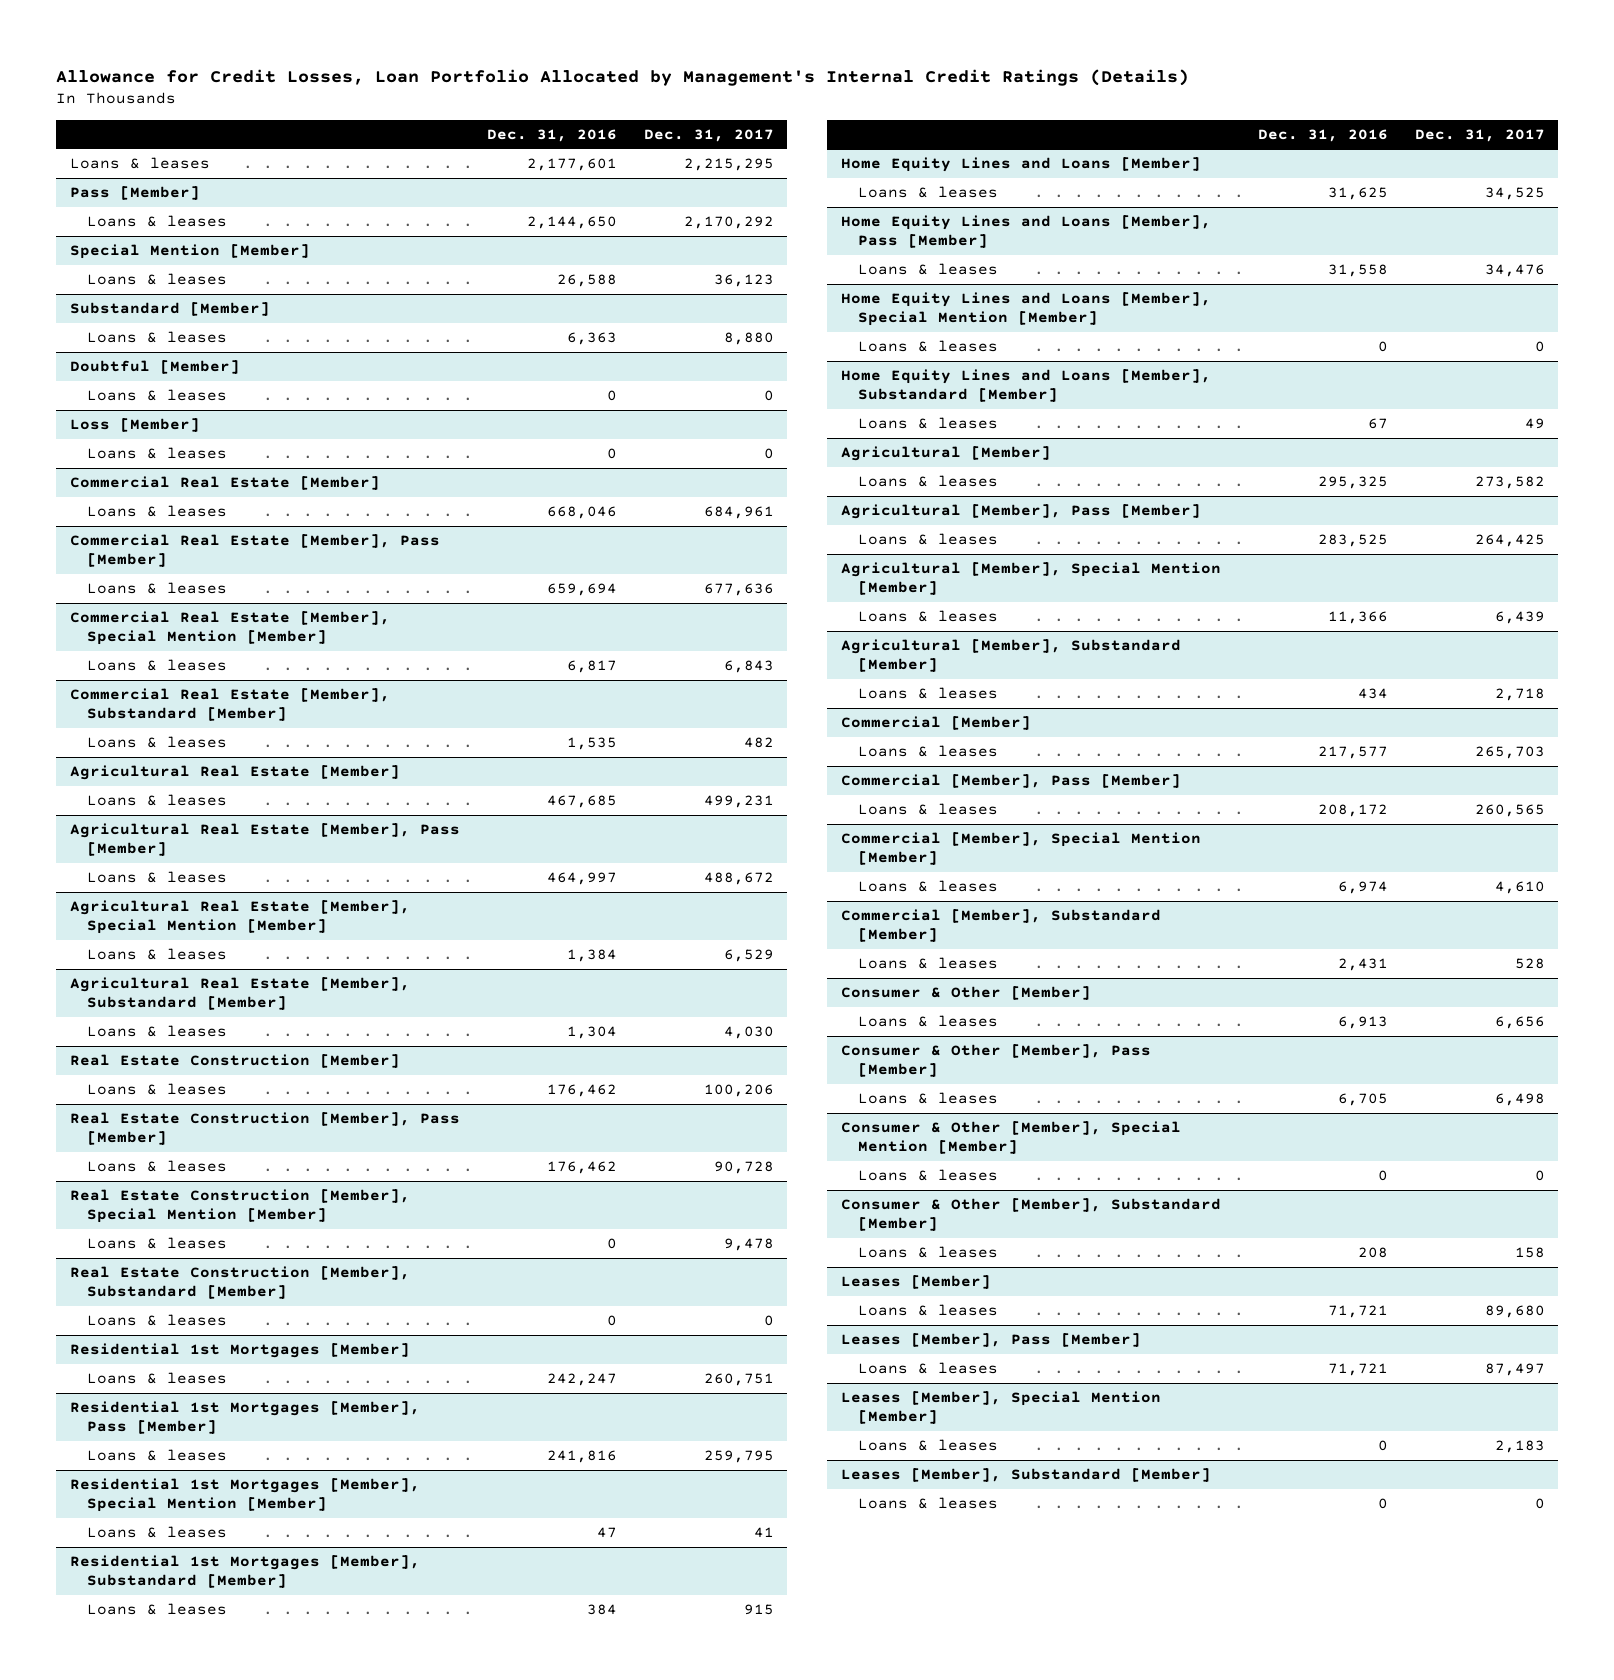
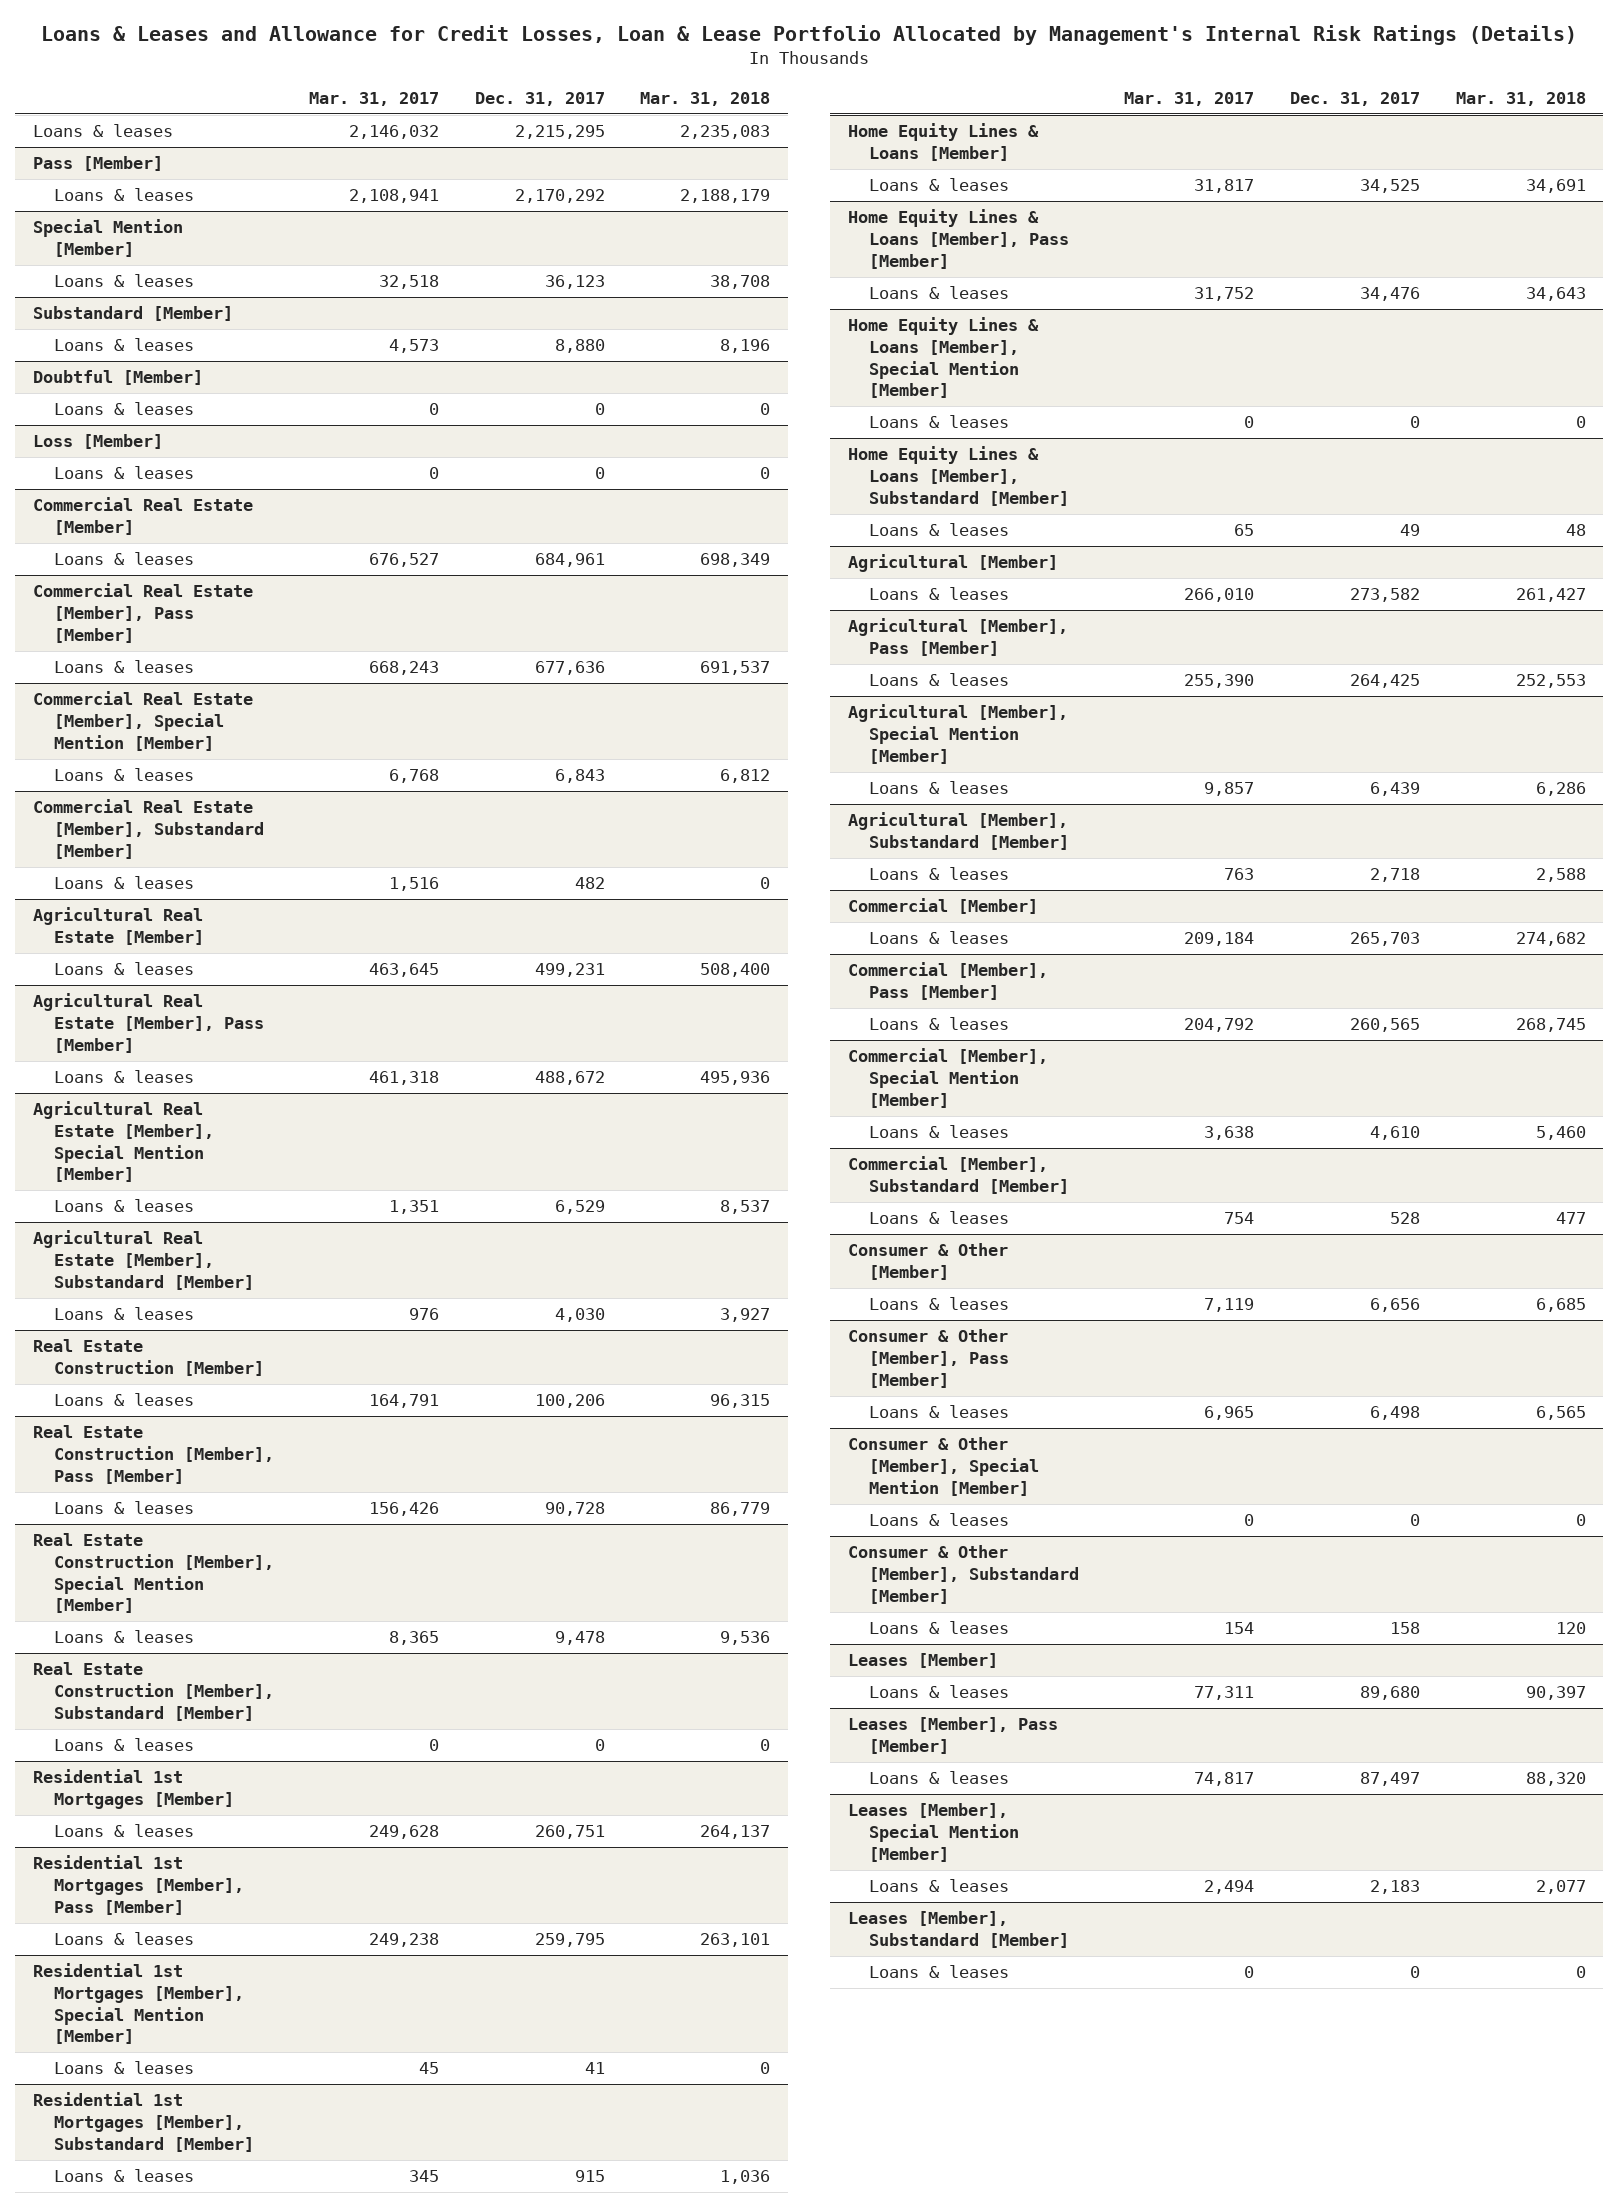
[56,68,1190,86] Allowance for Credit Losses, Loan Portfolio Allocated by Management's Internal Credit Ratings (Details) -> [41,25,1578,46] Loans & Leases and Allowance for Credit Losses, Loan & Lease Portfolio Allocated by Management's Internal Risk Ratings (Details)
[486,128,617,142] Dec. 31, 2016 -> none
none -> [309,91,440,106] Mar. 31, 2017
none -> [640,91,771,106] Mar. 31, 2018
[840,157,1201,173] Home Equity Lines and Loans [Member] -> [848,123,1040,161] Home Equity Lines & Loans [Member]
[840,215,1211,249] Home Equity Lines and Loans [Member], Pass [Member] -> [848,209,1069,269] Home Equity Lines & Loans [Member], Pass [Member]
[840,292,1211,327] Home Equity Lines and Loans [Member], Special Mention [Member] -> [848,317,1040,399] Home Equity Lines & Loans [Member], Special Mention [Member]
[840,369,1211,403] Home Equity Lines and Loans [Member], Substandard [Member] -> [848,446,1069,506] Home Equity Lines & Loans [Member], Substandard [Member]

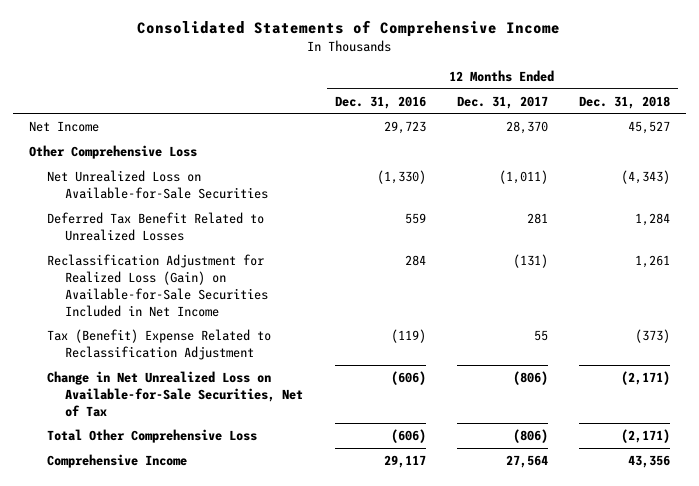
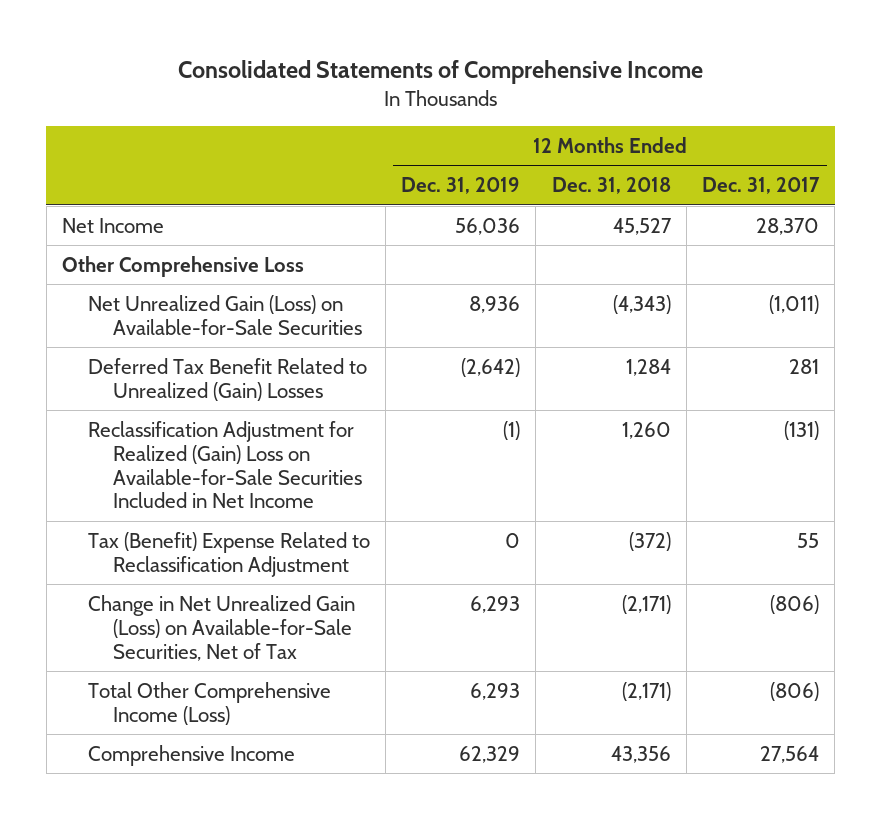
[334,95,426,109] Dec. 31, 2016 -> none
none -> [401,177,521,195] Dec. 31, 2019
[46,169,269,199] Net Unrealized Loss on Available-for-Sale Securities -> [87,294,363,335] Net Unrealized Gain (Loss) on Available-for-Sale Securities
[46,211,264,241] Deferred Tax Benefit Related to Unrealized Losses -> [87,357,367,401] Deferred Tax Benefit Related to Unrealized (Gain) Losses
[46,253,269,317] Reclassification Adjustment for Realized Loss (Gain) on Available-for-Sale Securities Included in Net Income -> [87,420,363,509] Reclassification Adjustment for Realized (Gain) Loss on Available-for-Sale Securities Included in Net Income
[635,254,671,268] 1,261 -> [621,421,671,439] 1,260
[635,328,671,343] (373) -> [628,531,671,551] (372)
[46,370,304,417] Change in Net Unrealized Loss on Available-for-Sale Securities, Net of Tax -> [87,594,355,661] Change in Net Unrealized Gain (Loss) on Available-for-Sale Securities, Net of Tax
[46,428,257,443] Total Other Comprehensive Loss -> [87,681,331,725] Total Other Comprehensive Income (Loss)

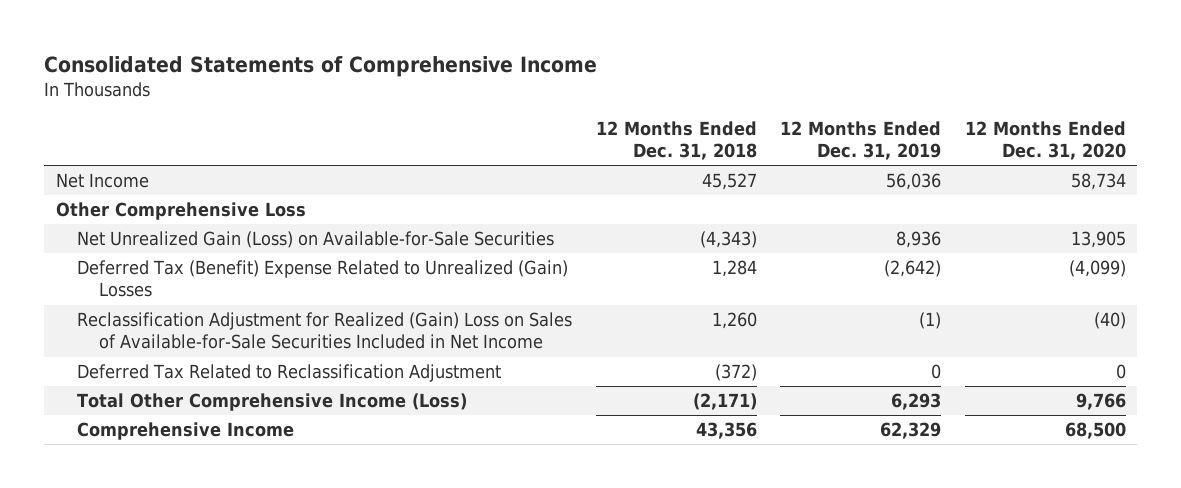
[702,177,821,195] Dec. 31, 2017 -> none
none -> [964,120,1126,161] 12 Months Ended Dec. 31, 2020
[87,594,355,661] Change in Net Unrealized Gain (Loss) on Available-for-Sale Securities, Net of Tax -> none
[87,357,367,401] Deferred Tax Benefit Related to Unrealized (Gain) Losses -> [77,260,569,298] Deferred Tax (Benefit) Expense Related to Unrealized (Gain) Losses
[87,420,363,509] Reclassification Adjustment for Realized (Gain) Loss on Available-for-Sale Securities Included in Net Income -> [77,312,573,350] Reclassification Adjustment for Realized (Gain) Loss on Sales of Available-for-Sale Securities Included in Net Income
[87,531,370,577] Tax (Benefit) Expense Related to Reclassification Adjustment -> [77,364,502,383] Deferred Tax Related to Reclassification Adjustment

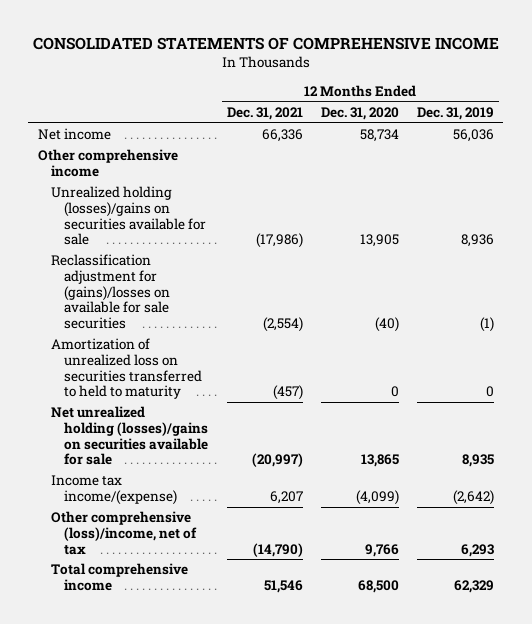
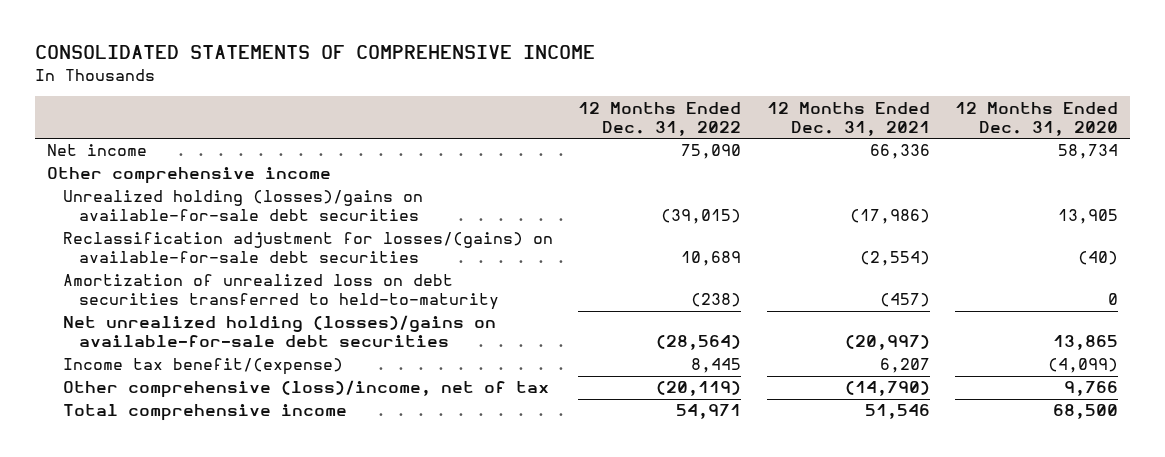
[417,106,495,120] Dec. 31, 2019 -> none
none -> [578,101,742,136] 12 Months Ended Dec. 31, 2022
[50,186,207,246] Unrealized holding (losses)/gains on securities available for sale -> [63,190,424,222] Unrealized holding (losses)/gains on available-for-sale debt securities
[50,254,171,329] Reclassification adjustment for (gains)/losses on available for sale securities -> [63,232,554,264] Reclassification adjustment for losses/(gains) on available-for-sale debt securities
[50,338,203,400] Amortization of unrealized loss on securities transferred to held to maturity -> [63,274,499,311] Amortization of unrealized loss on debt securities transferred to held-to-maturity
[50,406,209,466] Net unrealized holding (losses)/gains on securities available for sale -> [63,315,497,348] Net unrealized holding (losses)/gains on available-for-sale debt securities
[50,475,178,505] Income tax income/(expense) -> [63,358,344,376] Income tax benefit/(expense)

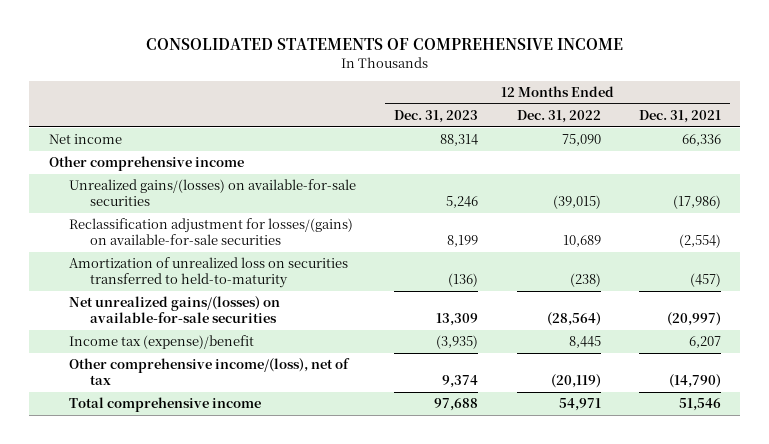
[954,101,1118,136] 12 Months Ended Dec. 31, 2020 -> none
none -> [394,109,479,123] Dec. 31, 2023
[63,190,424,222] Unrealized holding (losses)/gains on available-for-sale debt securities -> [69,179,357,207] Unrealized gains/(losses) on available-for-sale securities
[63,232,554,264] Reclassification adjustment for losses/(gains) on available-for-sale debt securities -> [69,218,354,246] Reclassification adjustment for losses/(gains) on available-for-sale securities
[63,274,499,311] Amortization of unrealized loss on debt securities transferred to held-to-maturity -> [69,257,349,289] Amortization of unrealized loss on securities transferred to held-to-maturity
[63,315,497,348] Net unrealized holding (losses)/gains on available-for-sale debt securities -> [69,296,281,324] Net unrealized gains/(losses) on available-for-sale securities
[63,358,344,376] Income tax benefit/(expense) -> [69,335,255,350] Income tax (expense)/benefit
[63,380,550,399] Other comprehensive (loss)/income, net of tax -> [69,358,351,386] Other comprehensive income/(loss), net of tax

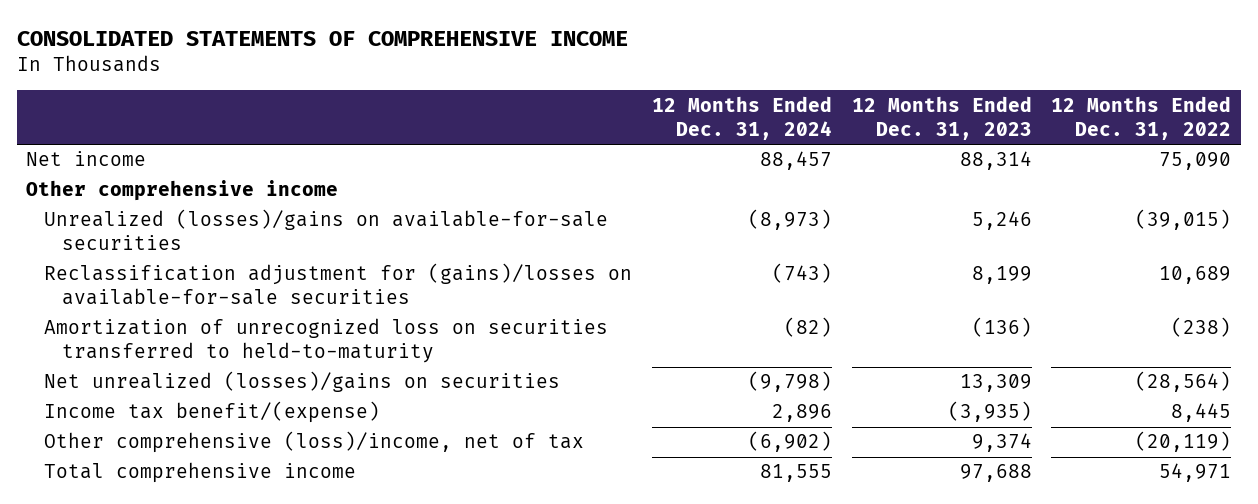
[638,109,721,123] Dec. 31, 2021 -> none
none -> [652,95,833,140] 12 Months Ended Dec. 31, 2024
[69,179,357,207] Unrealized gains/(losses) on available-for-sale securities -> [44,209,609,251] Unrealized (losses)/gains on available-for-sale securities
[69,218,354,246] Reclassification adjustment for losses/(gains) on available-for-sale securities -> [44,263,633,306] Reclassification adjustment for (gains)/losses on available-for-sale securities
[69,257,349,289] Amortization of unrealized loss on securities transferred to held-to-maturity -> [44,318,609,364] Amortization of unrecognized loss on securities transferred to held-to-maturity
[69,296,281,324] Net unrealized gains/(losses) on available-for-sale securities -> [44,371,561,393] Net unrealized (losses)/gains on securities
[69,335,255,350] Income tax (expense)/benefit -> [44,401,381,424] Income tax benefit/(expense)
[69,358,351,386] Other comprehensive income/(loss), net of tax -> [44,431,585,454] Other comprehensive (loss)/income, net of tax

